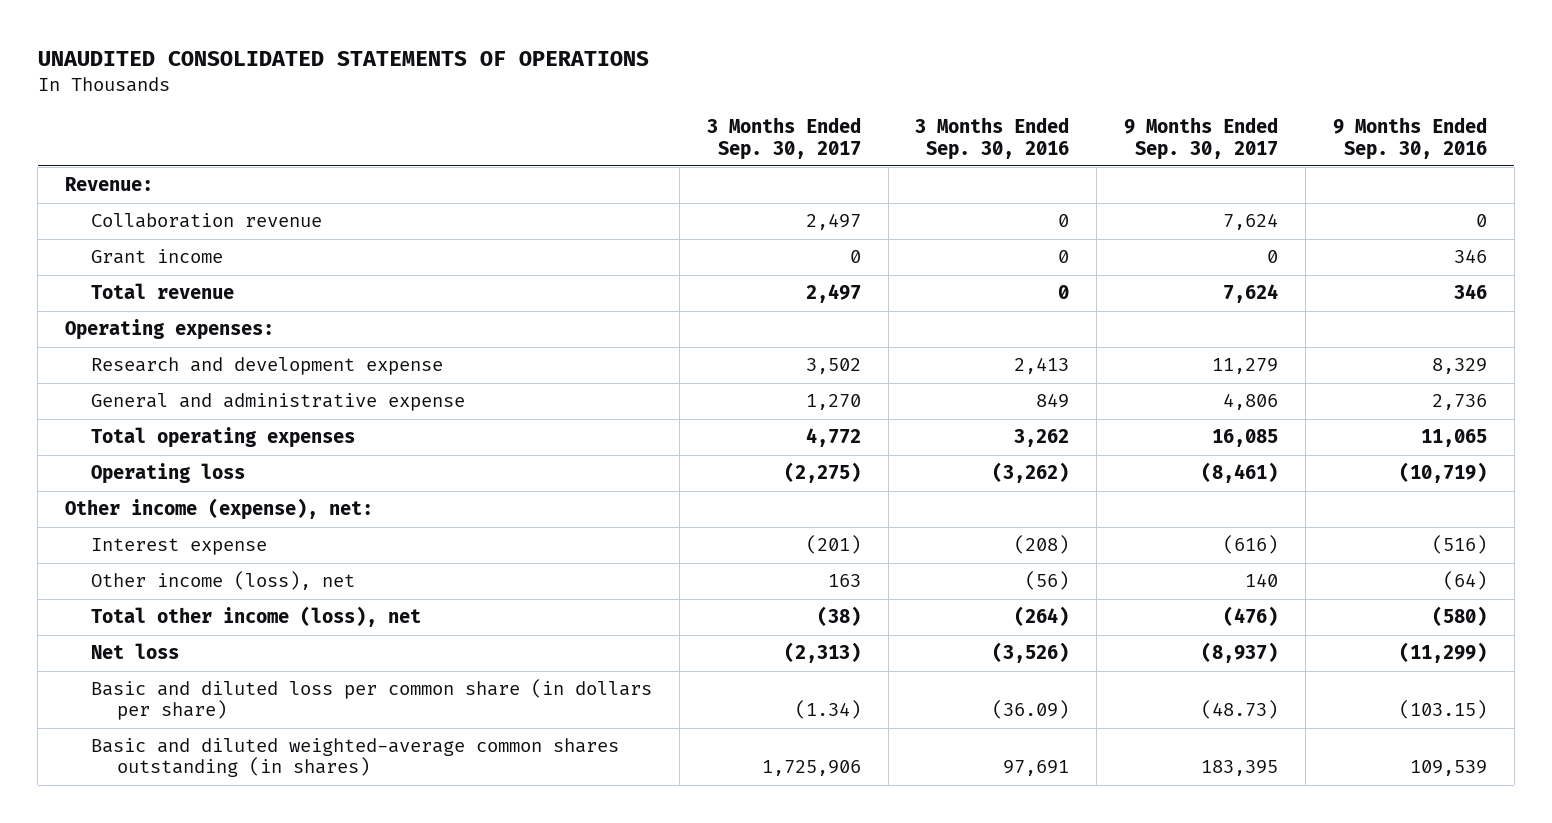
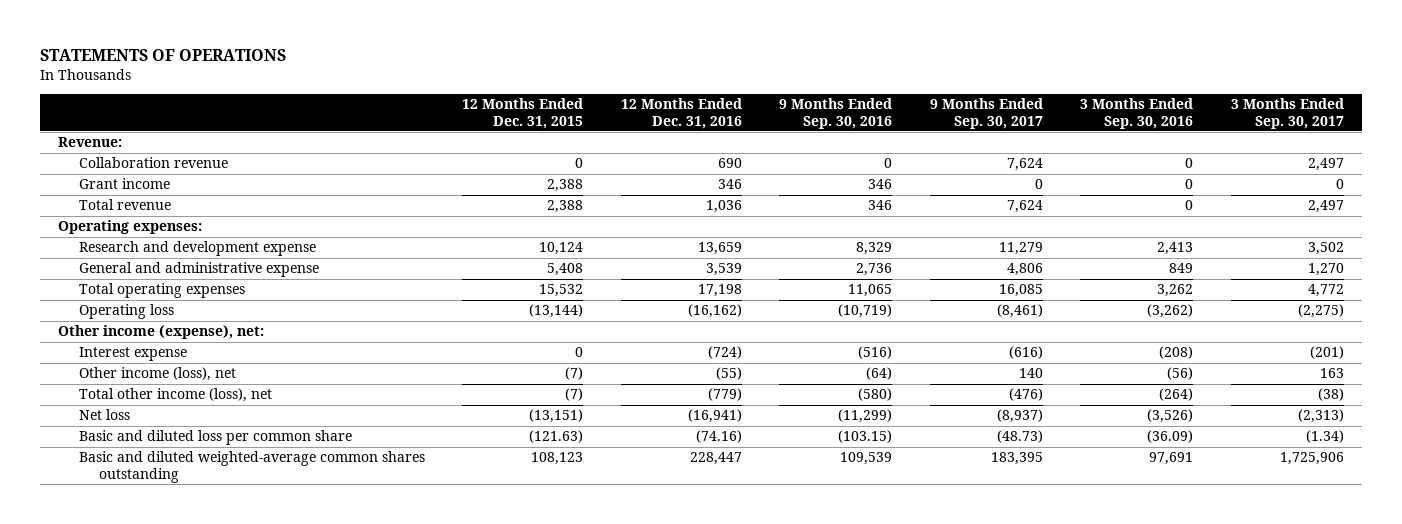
[37,51,649,67] UNAUDITED CONSOLIDATED STATEMENTS OF OPERATIONS -> [39,49,286,62] STATEMENTS OF OPERATIONS
none -> [462,97,584,129] 12 Months Ended Dec. 31, 2015
none -> [620,97,742,129] 12 Months Ended Dec. 31, 2016
[90,679,652,721] Basic and diluted loss per common share (in dollars per share) -> [78,430,352,446] Basic and diluted loss per common share
[90,738,619,778] Basic and diluted weighted-average common shares outstanding (in shares) -> [78,451,425,484] Basic and diluted weighted-average common shares outstanding

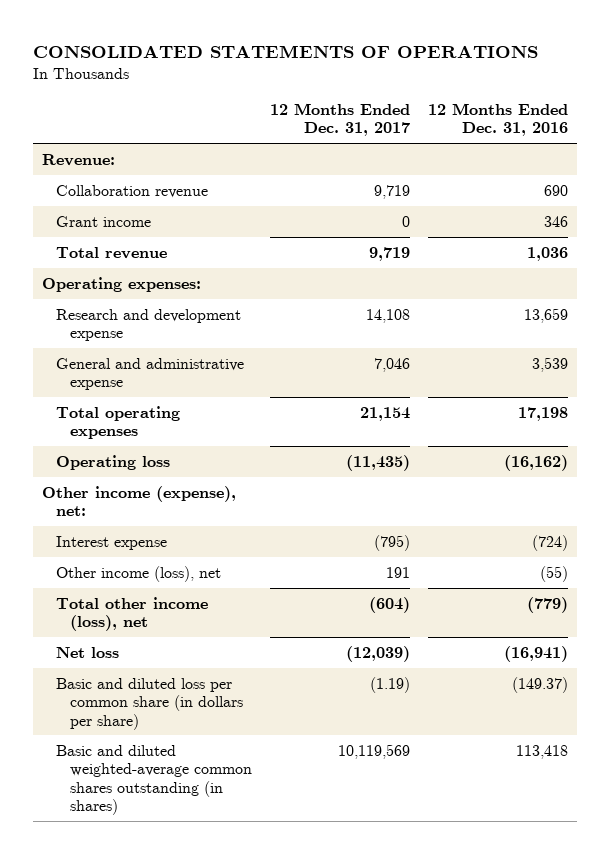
[39,49,286,62] STATEMENTS OF OPERATIONS -> [33,44,539,58] CONSOLIDATED STATEMENTS OF OPERATIONS
[462,97,584,129] 12 Months Ended Dec. 31, 2015 -> none
[779,97,893,129] 9 Months Ended Sep. 30, 2016 -> none
[929,97,1043,129] 9 Months Ended Sep. 30, 2017 -> none
[1080,97,1194,129] 3 Months Ended Sep. 30, 2016 -> none
[1230,97,1344,129] 3 Months Ended Sep. 30, 2017 -> none
none -> [269,102,410,137] 12 Months Ended Dec. 31, 2017
[78,430,352,446] Basic and diluted loss per common share -> [56,677,243,730] Basic and diluted loss per common share (in dollars per share)
[695,430,742,444] (74.16) -> [512,676,569,693] (149.37)
[78,451,425,484] Basic and diluted weighted-average common shares outstanding -> [56,744,252,816] Basic and diluted weighted-average common shares outstanding (in shares)
[689,452,742,466] 228,447 -> [516,744,569,759] 113,418

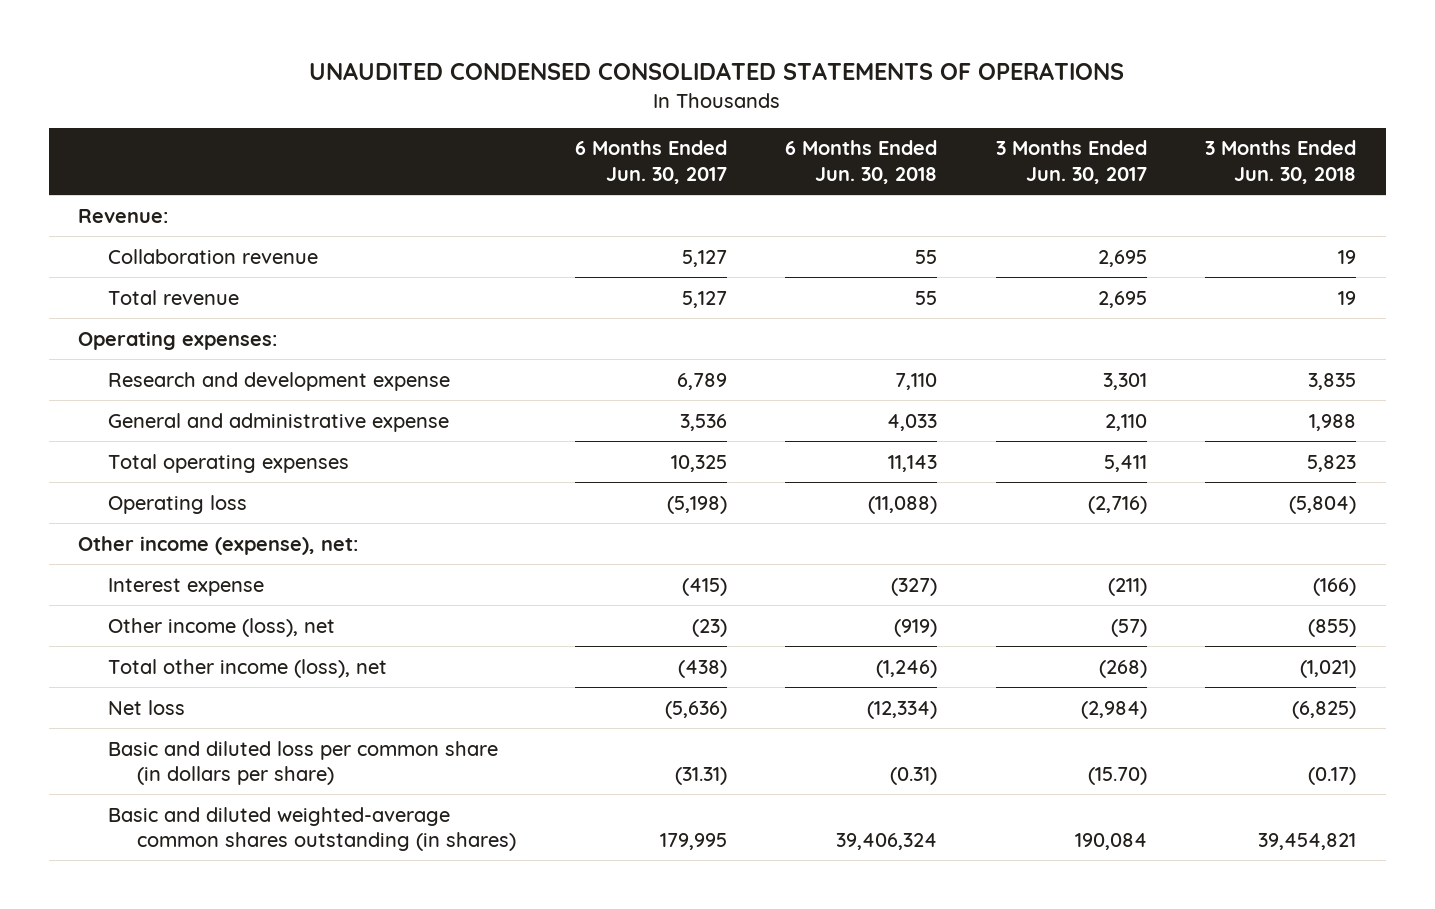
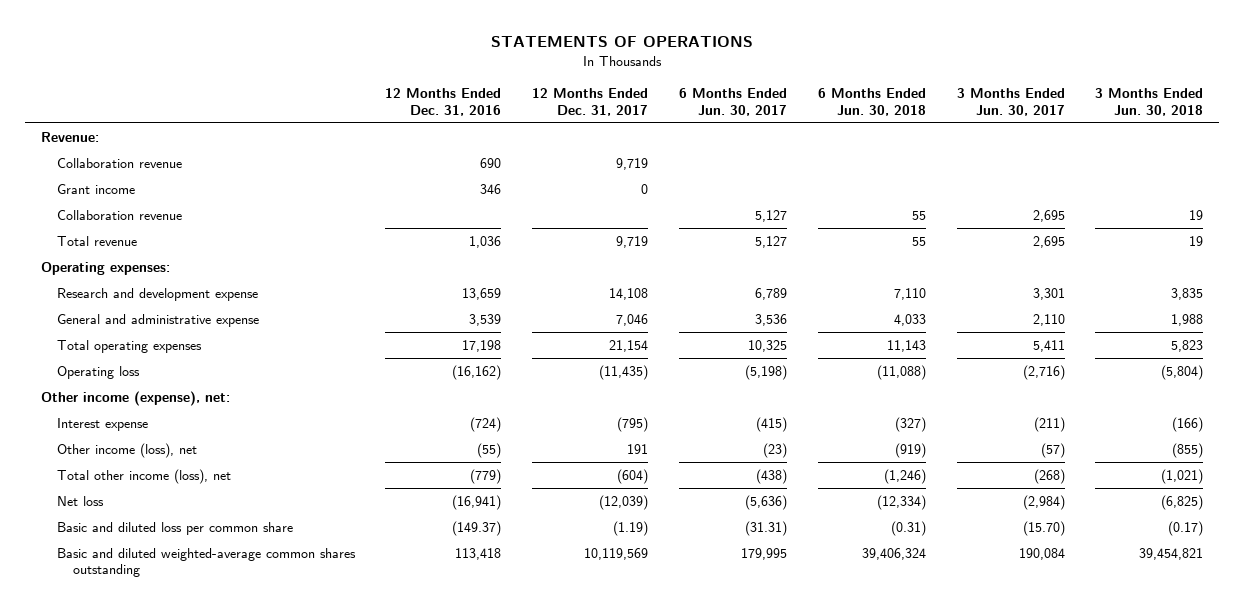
[309,62,1125,81] UNAUDITED CONDENSED CONSOLIDATED STATEMENTS OF OPERATIONS -> [491,36,754,48] STATEMENTS OF OPERATIONS
none -> [385,88,502,116] 12 Months Ended Dec. 31, 2016
none -> [532,88,649,116] 12 Months Ended Dec. 31, 2017
none -> [56,157,182,168] Collaboration revenue
none -> [56,183,135,194] Grant income
[107,740,498,786] Basic and diluted loss per common share (in dollars per share) -> [56,521,293,535] Basic and diluted loss per common share
[107,806,517,852] Basic and diluted weighted-average common shares outstanding (in shares) -> [56,547,356,578] Basic and diluted weighted-average common shares outstanding

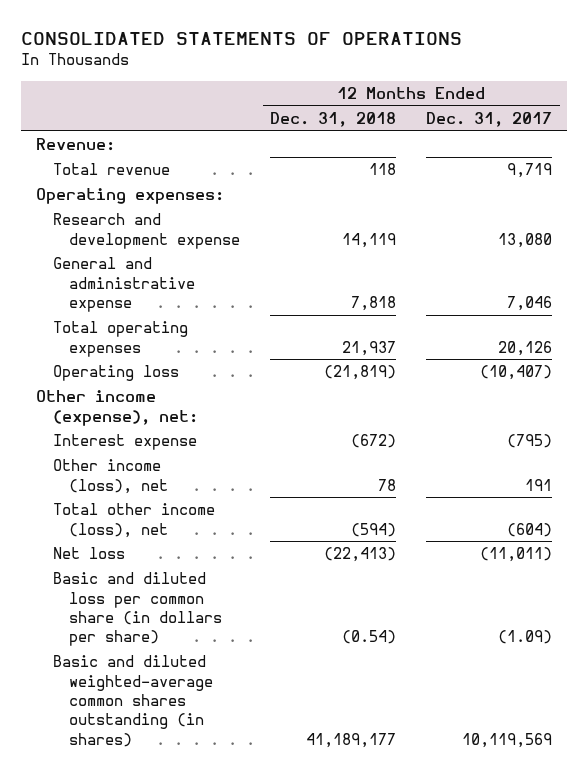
[491,36,754,48] STATEMENTS OF OPERATIONS -> [21,31,463,45] CONSOLIDATED STATEMENTS OF OPERATIONS
[385,88,502,116] 12 Months Ended Dec. 31, 2016 -> none
[679,88,788,116] 6 Months Ended Jun. 30, 2017 -> none
[817,88,926,116] 6 Months Ended Jun. 30, 2018 -> none
[956,88,1065,116] 3 Months Ended Jun. 30, 2017 -> none
[1095,88,1204,116] 3 Months Ended Jun. 30, 2018 -> none
none -> [270,112,397,128] Dec. 31, 2018
[56,157,182,168] Collaboration revenue -> none
[56,183,135,194] Grant income -> none
[56,209,182,220] Collaboration revenue -> none
[609,287,649,300] 14,108 -> [498,232,553,248] 13,080
[609,339,649,352] 21,154 -> [498,340,553,356] 20,126
[599,364,649,380] (11,435) -> [480,365,553,381] (10,407)
[599,494,649,510] (12,039) -> [480,547,553,563] (11,011)
[56,521,293,535] Basic and diluted loss per common share -> [52,572,223,647] Basic and diluted loss per common share (in dollars per share)
[613,520,649,536] (1.19) -> [498,630,553,645] (1.09)
[56,547,356,578] Basic and diluted weighted-average common shares outstanding -> [52,655,214,747] Basic and diluted weighted-average common shares outstanding (in shares)

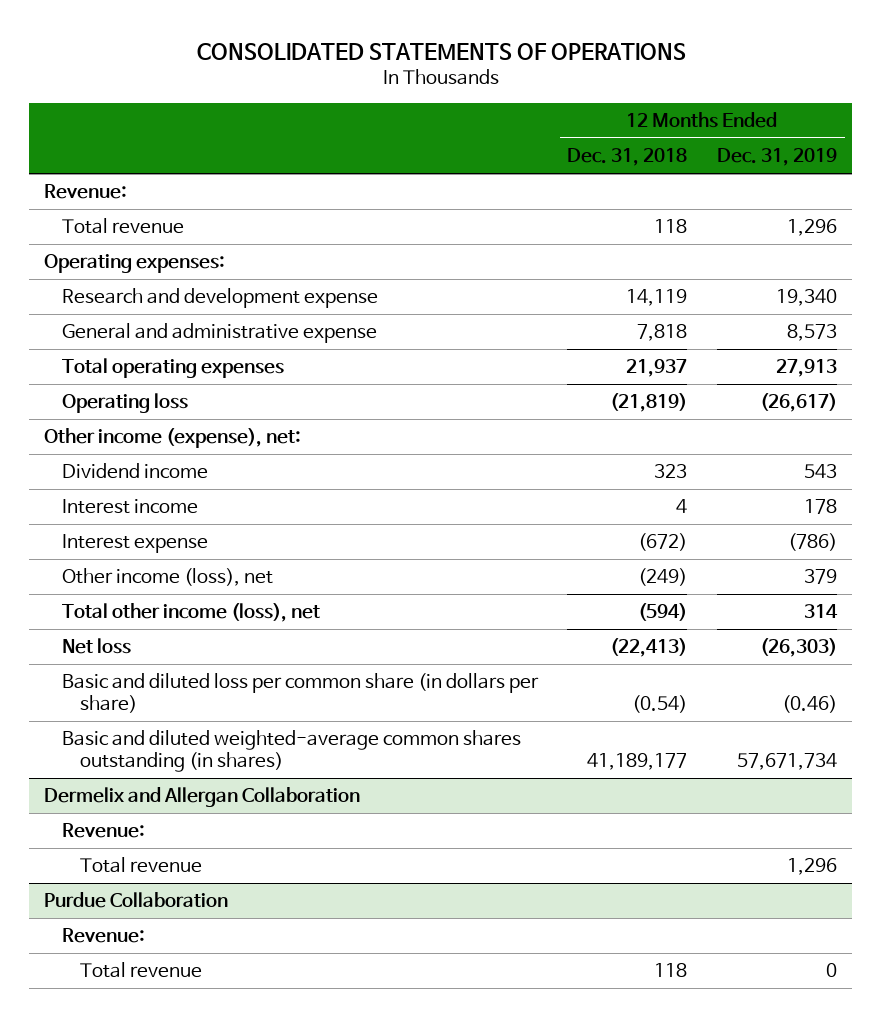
[426,112,553,128] Dec. 31, 2017 -> none
none -> [717,148,838,167] Dec. 31, 2019
none -> [61,463,208,480] Dividend income
none -> [61,499,198,515] Interest income
[378,478,397,491] 78 -> [638,568,688,587] (249)
none -> [44,787,361,808] Dermelix and Allergan Collaboration
none -> [61,823,145,839] Revenue:
none -> [79,857,202,874] Total revenue
none -> [44,892,229,909] Purdue Collaboration
none -> [61,928,145,944] Revenue:
none -> [79,962,202,979] Total revenue

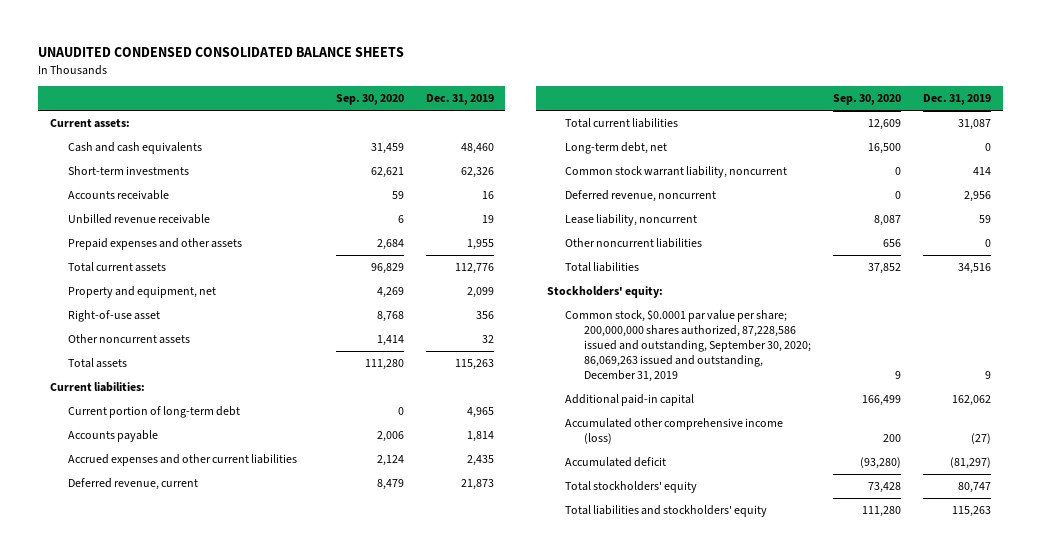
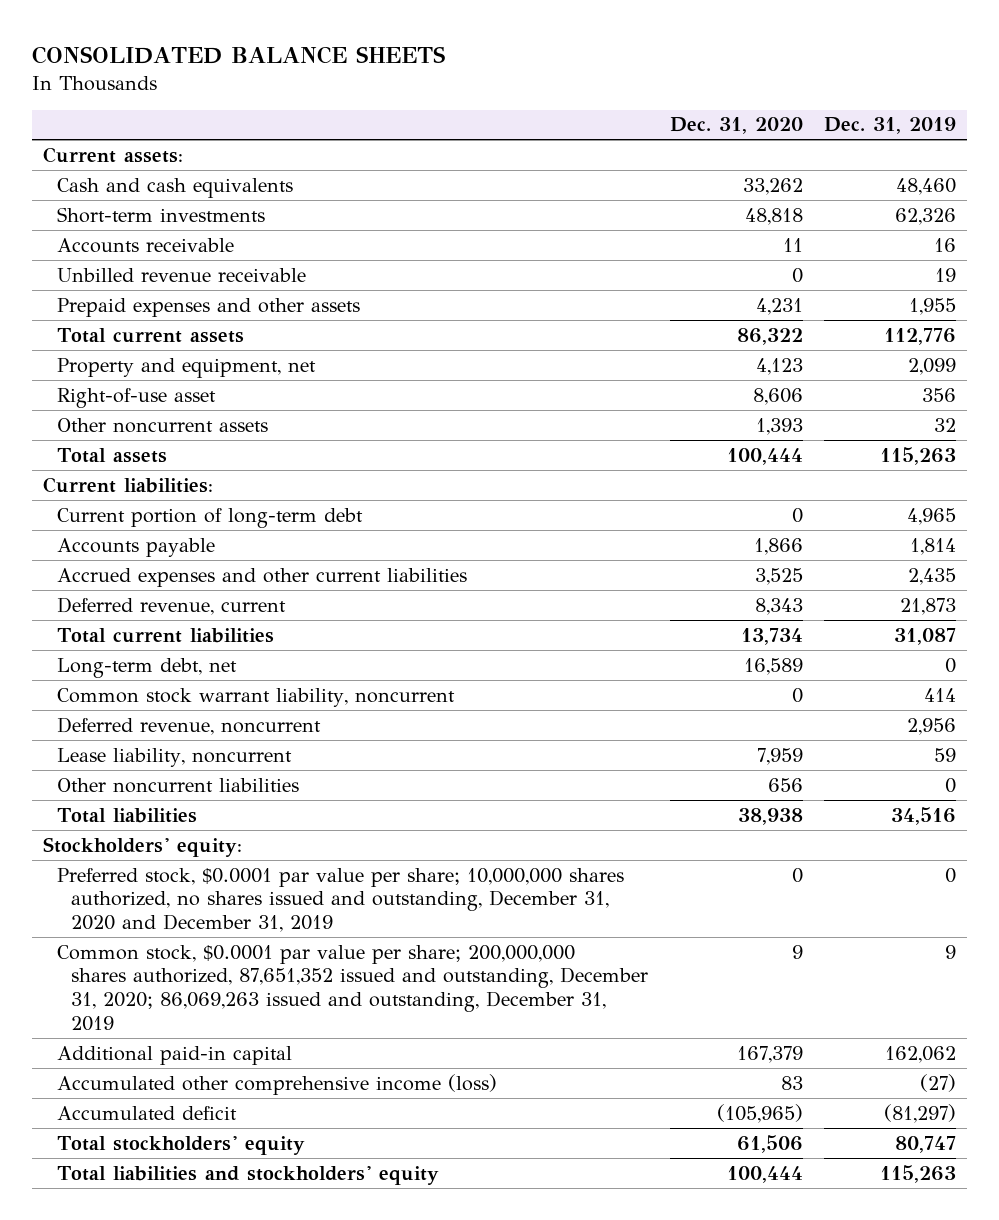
[38,47,405,58] UNAUDITED CONDENSED CONSOLIDATED BALANCE SHEETS -> [32,46,446,65] CONSOLIDATED BALANCE SHEETS
[335,93,404,105] Sep. 30, 2020 -> none
none -> [669,117,803,135] Dec. 31, 2020
none -> [57,867,625,933] Preferred stock, $0.0001 par value per share; 10,000,000 shares authorized, no shares issued and outstanding, December 31, 2020 and December 31, 2019
[565,310,811,382] Common stock, $0.0001 par value per share; 200,000,000 shares authorized, 87,228,586 issued and outstanding, September 30, 2020; 86,069,263 issued and outstanding, December 31, 2019 -> [57,944,649,1031] Common stock, $0.0001 par value per share; 200,000,000 shares authorized, 87,651,352 issued and outstanding, December 31, 2020; 86,069,263 issued and outstanding, December 31, 2019

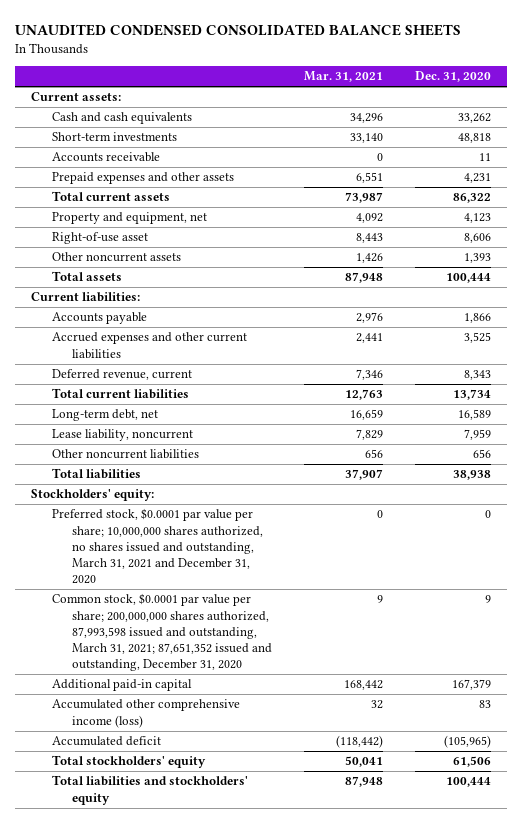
[32,46,446,65] CONSOLIDATED BALANCE SHEETS -> [15,24,462,37] UNAUDITED CONDENSED CONSOLIDATED BALANCE SHEETS
[823,117,956,135] Dec. 31, 2019 -> none
none -> [304,71,384,83] Mar. 31, 2021
[57,267,307,282] Unbilled revenue receivable -> none
[57,507,364,528] Current portion of long-term debt -> none
[57,687,456,707] Common stock warrant liability, noncurrent -> none
[57,716,322,735] Deferred revenue, noncurrent -> none
[57,867,625,933] Preferred stock, $0.0001 par value per share; 10,000,000 shares authorized, no shares issued and outstanding, December 31, 2020 and December 31, 2019 -> [51,508,264,584] Preferred stock, $0.0001 par value per share; 10,000,000 shares authorized, no shares issued and outstanding, March 31, 2021 and December 31, 2020
[57,944,649,1031] Common stock, $0.0001 par value per share; 200,000,000 shares authorized, 87,651,352 issued and outstanding, December 31, 2020; 86,069,263 issued and outstanding, December 31, 2019 -> [51,593,273,671] Common stock, $0.0001 par value per share; 200,000,000 shares authorized, 87,993,598 issued and outstanding, March 31, 2021; 87,651,352 issued and outstanding, December 31, 2020

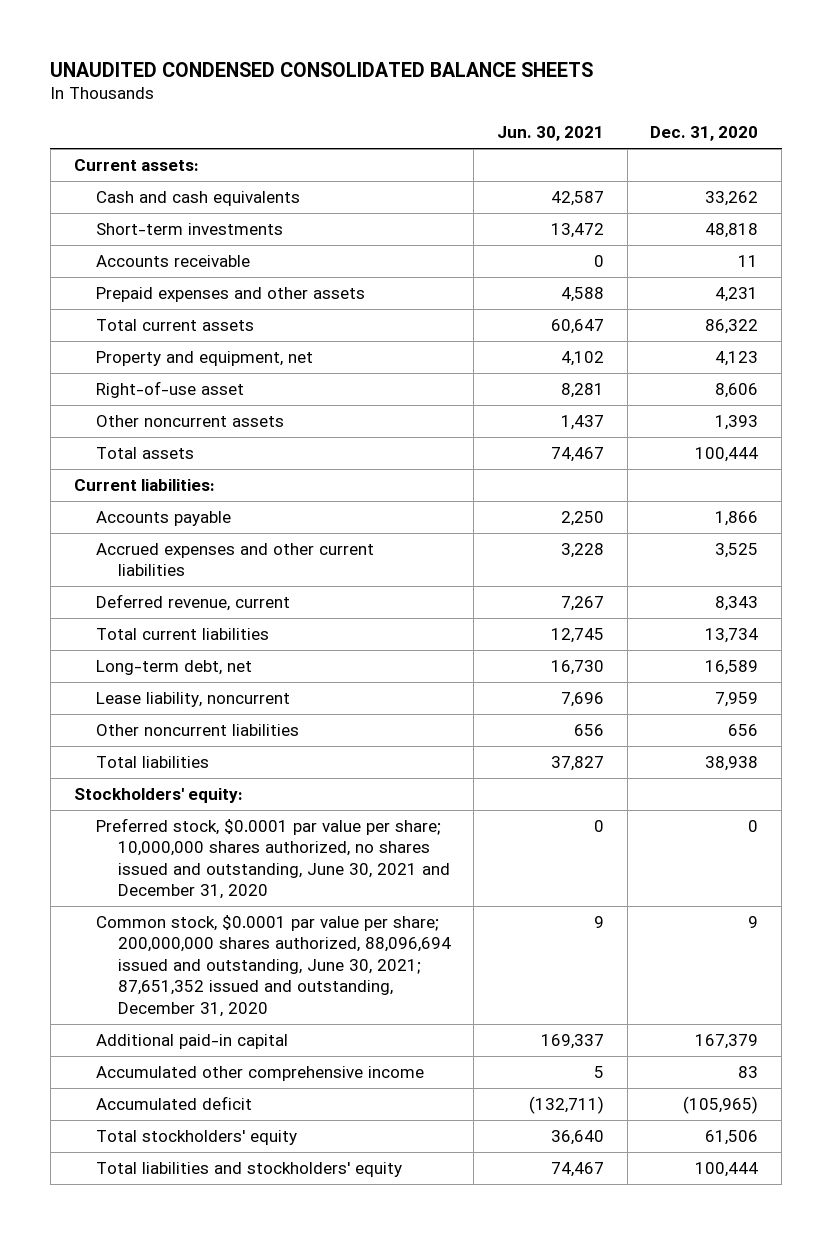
[304,71,384,83] Mar. 31, 2021 -> none
none -> [497,126,605,142] Jun. 30, 2021
[51,508,264,584] Preferred stock, $0.0001 par value per share; 10,000,000 shares authorized, no shares issued and outstanding, March 31, 2021 and December 31, 2020 -> [95,817,450,900] Preferred stock, $0.0001 par value per share; 10,000,000 shares authorized, no shares issued and outstanding, June 30, 2021 and December 31, 2020
[51,593,273,671] Common stock, $0.0001 par value per share; 200,000,000 shares authorized, 87,993,598 issued and outstanding, March 31, 2021; 87,651,352 issued and outstanding, December 31, 2020 -> [95,914,451,1017] Common stock, $0.0001 par value per share; 200,000,000 shares authorized, 88,096,694 issued and outstanding, June 30, 2021; 87,651,352 issued and outstanding, December 31, 2020
[51,699,240,728] Accumulated other comprehensive income (loss) -> [95,1065,424,1081] Accumulated other comprehensive income

